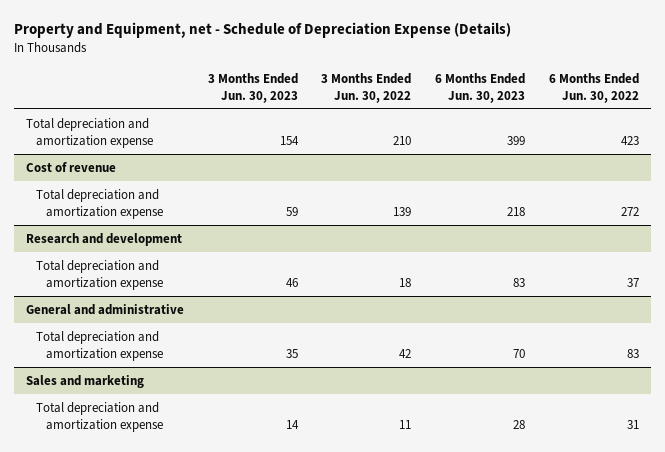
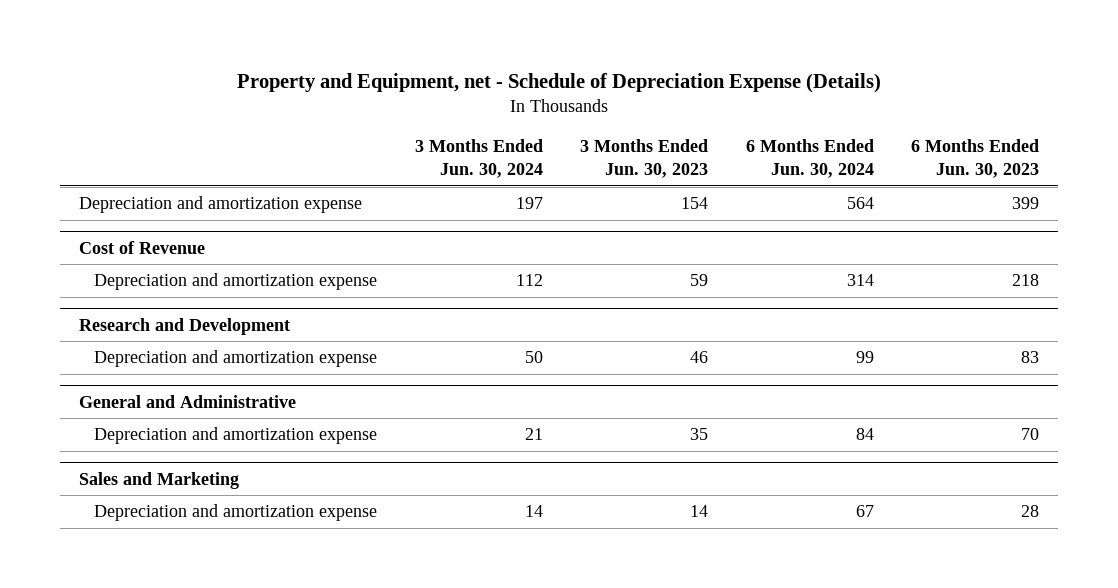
[321,72,412,103] 3 Months Ended Jun. 30, 2022 -> none
[548,72,639,103] 6 Months Ended Jun. 30, 2022 -> none
none -> [414,139,543,178] 3 Months Ended Jun. 30, 2024
none -> [745,139,874,178] 6 Months Ended Jun. 30, 2024
[25,117,153,148] Total depreciation and amortization expense -> [79,196,363,214] Depreciation and amortization expense
[25,161,116,172] Cost of revenue -> [79,240,206,254] Cost of Revenue
[35,188,163,219] Total depreciation and amortization expense -> [94,273,378,291] Depreciation and amortization expense
[25,232,182,246] Research and development -> [79,317,291,335] Research and Development
[35,259,163,290] Total depreciation and amortization expense -> [94,350,378,368] Depreciation and amortization expense
[25,303,184,315] General and administrative -> [79,394,297,408] General and Administrative
[35,330,163,361] Total depreciation and amortization expense -> [94,427,378,445] Depreciation and amortization expense
[25,374,144,388] Sales and marketing -> [79,471,240,489] Sales and Marketing
[35,401,163,432] Total depreciation and amortization expense -> [94,504,378,522] Depreciation and amortization expense

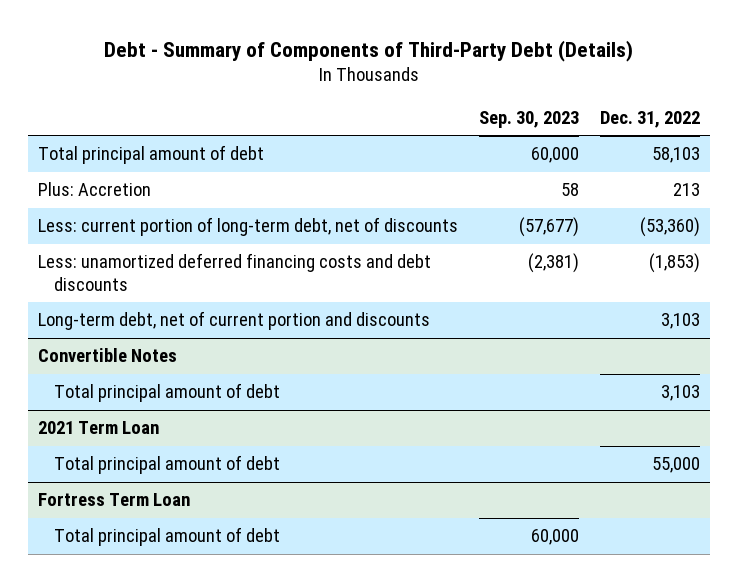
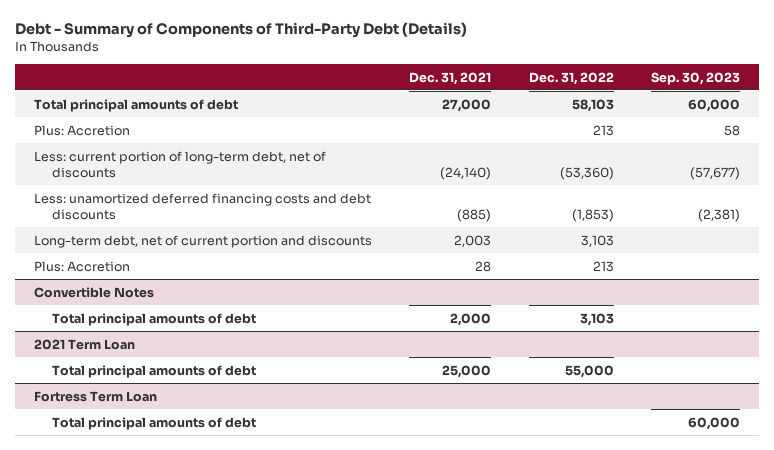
none -> [409,71,492,85] Dec. 31, 2021
[38,145,265,165] Total principal amount of debt -> [33,98,238,112] Total principal amounts of debt
none -> [33,260,130,272] Plus: Accretion
[53,383,280,403] Total principal amount of debt -> [51,312,256,326] Total principal amounts of debt
[53,455,280,475] Total principal amount of debt -> [51,364,256,378] Total principal amounts of debt
[53,527,280,547] Total principal amount of debt -> [51,416,256,430] Total principal amounts of debt

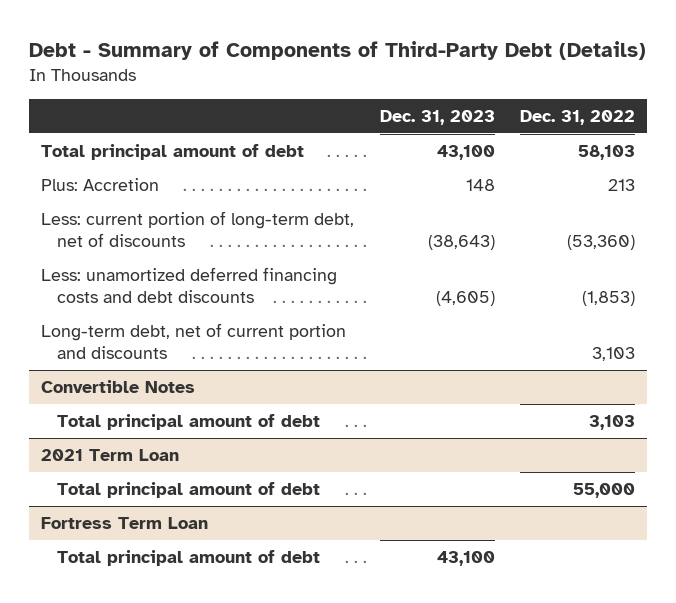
[409,71,492,85] Dec. 31, 2021 -> none
[651,71,741,85] Sep. 30, 2023 -> none
none -> [379,109,495,125] Dec. 31, 2023
[33,98,238,112] Total principal amounts of debt -> [41,144,305,161] Total principal amount of debt
[33,260,130,272] Plus: Accretion -> none
[51,312,256,326] Total principal amounts of debt -> [57,414,321,431] Total principal amount of debt
[51,364,256,378] Total principal amounts of debt -> [57,482,321,499] Total principal amount of debt
[51,416,256,430] Total principal amounts of debt -> [57,550,321,567] Total principal amount of debt

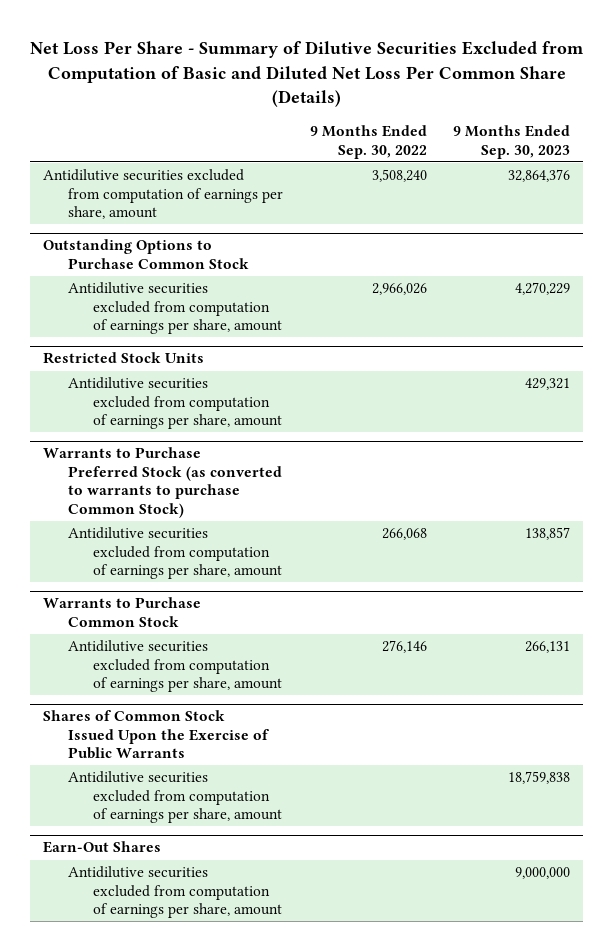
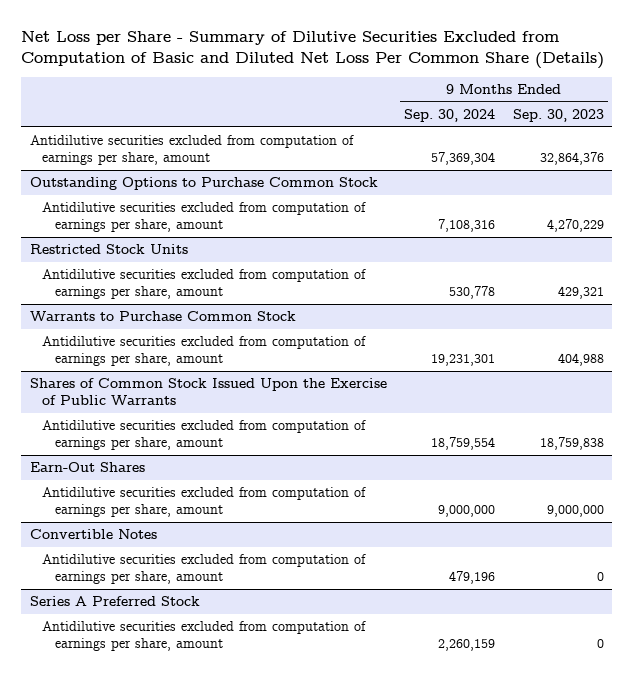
[29,41,584,108] Net Loss Per Share - Summary of Dilutive Securities Excluded from Computation of Basic and Diluted Net Loss Per Common Share (Details) -> [21,31,605,70] Net Loss per Share - Summary of Dilutive Securities Excluded from Computation of Basic and Diluted Net Loss Per Common Share (Details)
[309,125,427,159] 9 Months Ended Sep. 30, 2022 -> none
none -> [404,108,496,122] Sep. 30, 2024
[43,447,283,518] Warrants to Purchase Preferred Stock (as converted to warrants to purchase Common Stock) -> none
[68,527,282,580] Antidilutive securities excluded from computation of earnings per share, amount -> none
[525,641,571,654] 266,131 -> [557,353,604,367] 404,988
none -> [29,529,157,540] Convertible Notes
none -> [42,554,367,585] Antidilutive securities excluded from computation of earnings per share, amount
none -> [29,596,200,607] Series A Preferred Stock
none -> [42,621,367,652] Antidilutive securities excluded from computation of earnings per share, amount

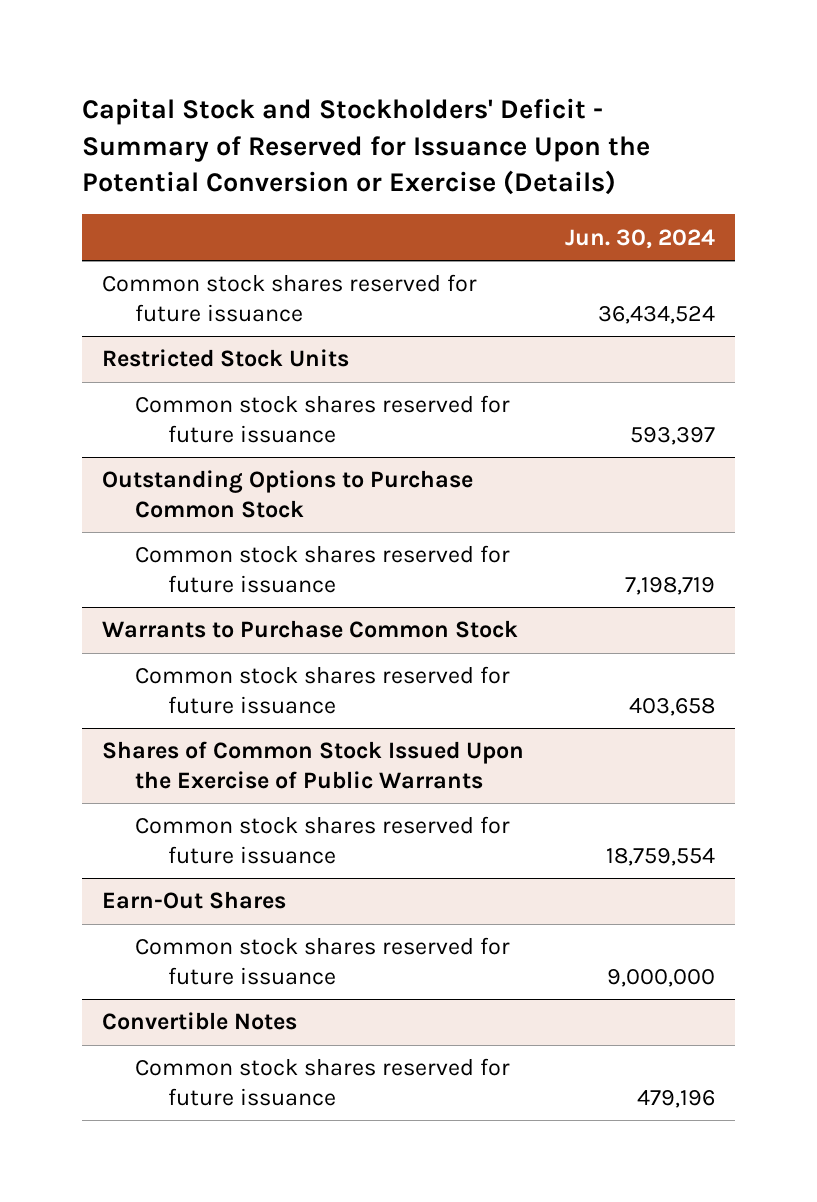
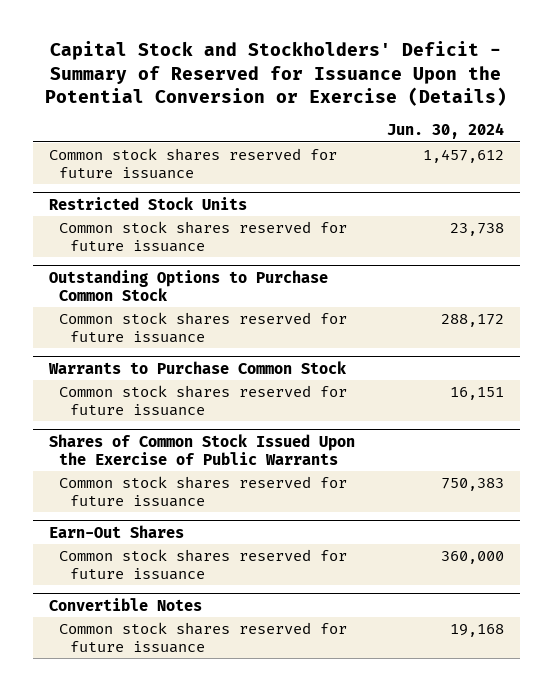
[597,305,715,324] 36,434,524 -> [422,148,504,163] 1,457,612
[629,426,715,445] 593,397 -> [449,222,504,236] 23,738
[624,576,715,595] 7,198,719 -> [440,313,504,327] 288,172
[628,697,715,716] 403,658 -> [449,386,504,400] 16,151
[605,847,715,866] 18,759,554 -> [440,477,504,491] 750,383
[606,968,715,987] 9,000,000 -> [440,550,504,564] 360,000
[636,1089,715,1108] 479,196 -> [449,623,504,637] 19,168

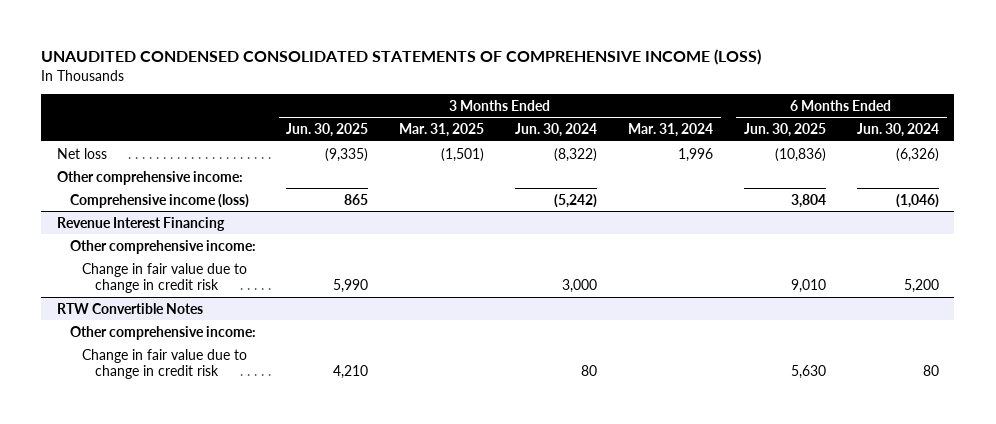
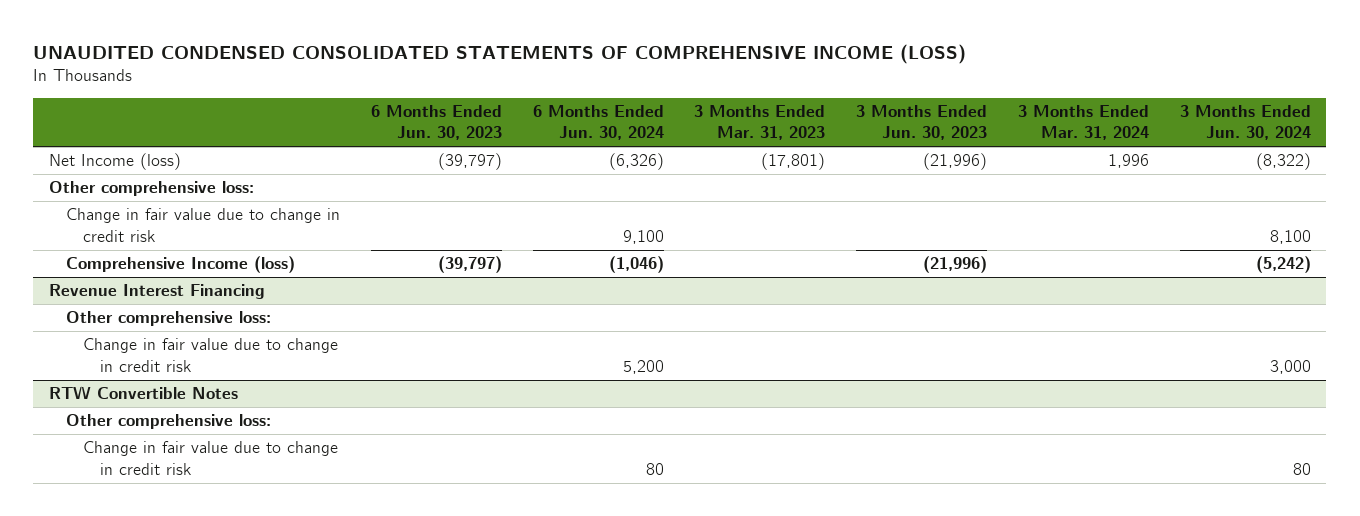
[286,123,369,138] Jun. 30, 2025 -> none
[399,123,485,138] Mar. 31, 2025 -> none
[744,123,827,138] Jun. 30, 2025 -> none
none -> [370,104,502,141] 6 Months Ended Jun. 30, 2023
none -> [694,104,826,141] 3 Months Ended Mar. 31, 2023
none -> [856,104,988,141] 3 Months Ended Jun. 30, 2023
[56,147,107,159] Net loss -> [48,153,181,171] Net Income (loss)
[56,170,243,185] Other comprehensive income: -> [48,181,254,197] Other comprehensive loss:
none -> [65,208,340,242] Change in fair value due to change in credit risk
[69,193,249,208] Comprehensive income (loss) -> [65,256,295,274] Comprehensive Income (loss)
[69,239,256,254] Other comprehensive income: -> [65,311,271,327] Other comprehensive loss:
[69,325,256,340] Other comprehensive income: -> [65,414,271,430] Other comprehensive loss:

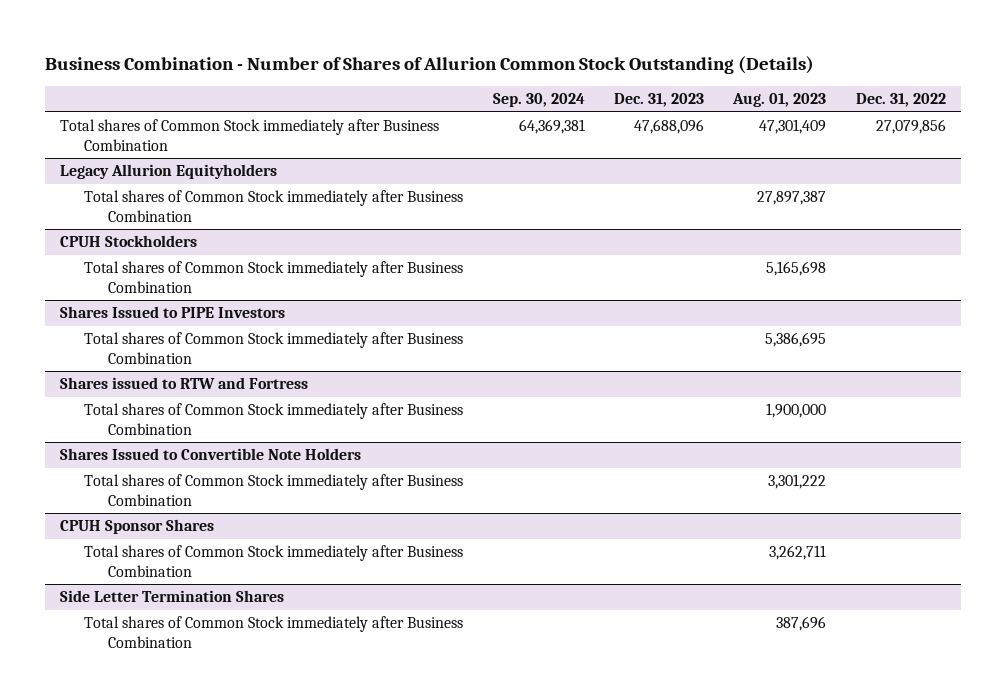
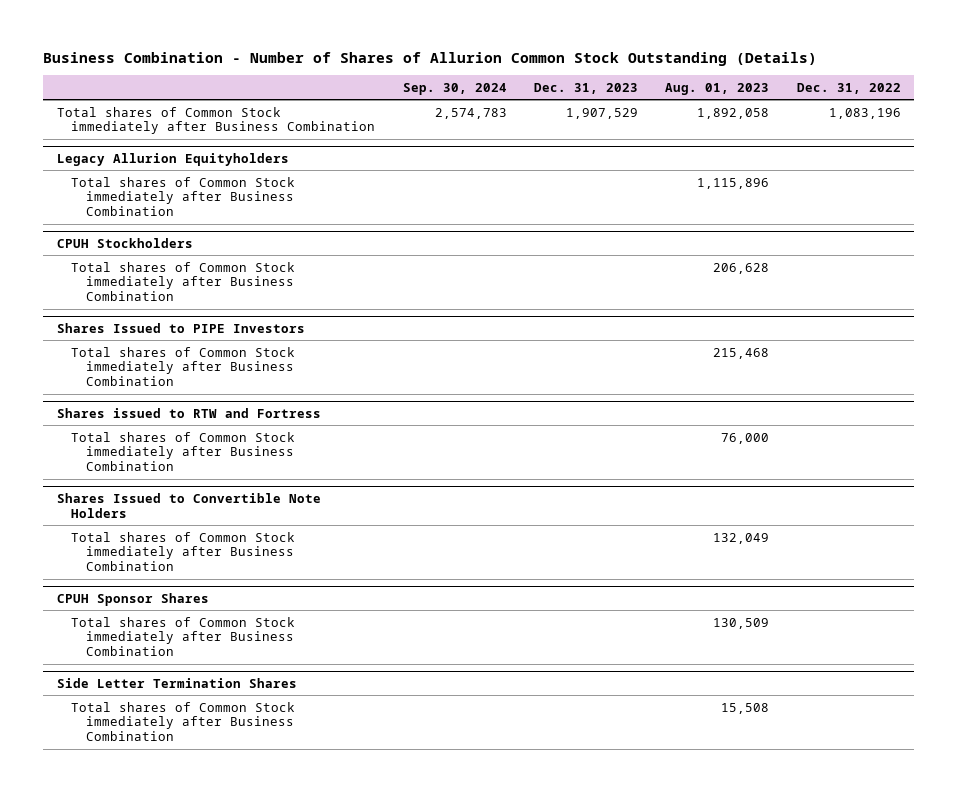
[518,119,585,135] 64,369,381 -> [434,107,507,119] 2,574,783
[634,119,705,135] 47,688,096 -> [566,107,639,119] 1,907,529
[759,119,827,135] 47,301,409 -> [697,107,770,119] 1,892,058
[875,119,946,135] 27,079,856 -> [828,107,901,119] 1,083,196
[757,191,827,206] 27,897,387 -> [697,177,770,189] 1,115,896
[766,261,827,277] 5,165,698 -> [713,262,770,274] 206,628
[765,332,827,348] 5,386,695 -> [713,347,770,359] 215,468
[766,403,827,419] 1,900,000 -> [721,432,770,444] 76,000
[768,474,827,490] 3,301,222 -> [713,532,770,544] 132,049
[769,545,827,561] 3,262,711 -> [713,617,770,629] 130,509
[776,616,827,632] 387,696 -> [721,702,770,714] 15,508

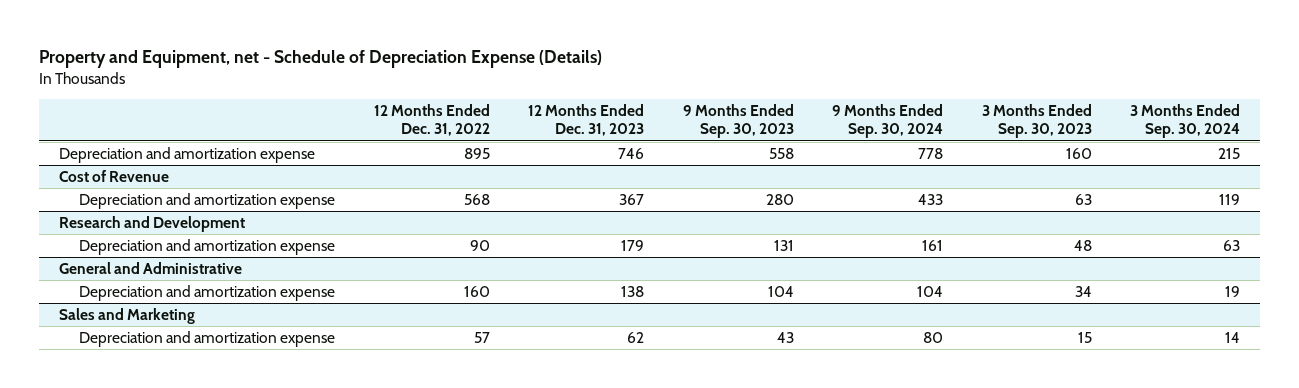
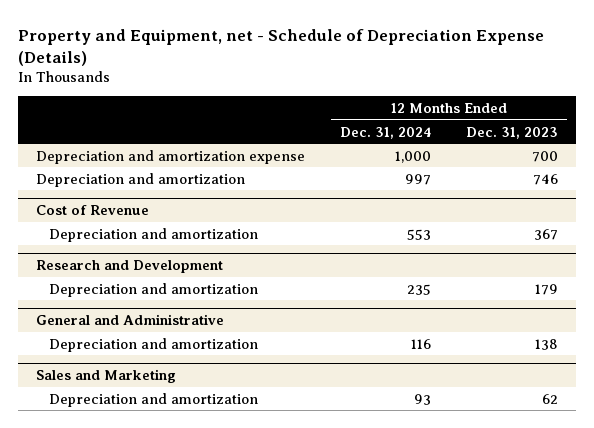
[373,104,490,137] 12 Months Ended Dec. 31, 2022 -> none
[682,104,794,139] 9 Months Ended Sep. 30, 2023 -> none
[832,104,944,139] 9 Months Ended Sep. 30, 2024 -> none
[981,104,1092,139] 3 Months Ended Sep. 30, 2023 -> none
[1130,104,1241,139] 3 Months Ended Sep. 30, 2024 -> none
none -> [340,126,432,139] Dec. 31, 2024
[618,148,645,160] 746 -> [532,150,559,162] 700
none -> [36,172,246,187] Depreciation and amortization
[79,193,336,210] Depreciation and amortization expense -> [48,227,258,242] Depreciation and amortization
[79,239,336,256] Depreciation and amortization expense -> [48,282,258,297] Depreciation and amortization
[79,285,336,302] Depreciation and amortization expense -> [48,337,258,352] Depreciation and amortization
[79,331,336,348] Depreciation and amortization expense -> [48,392,258,407] Depreciation and amortization

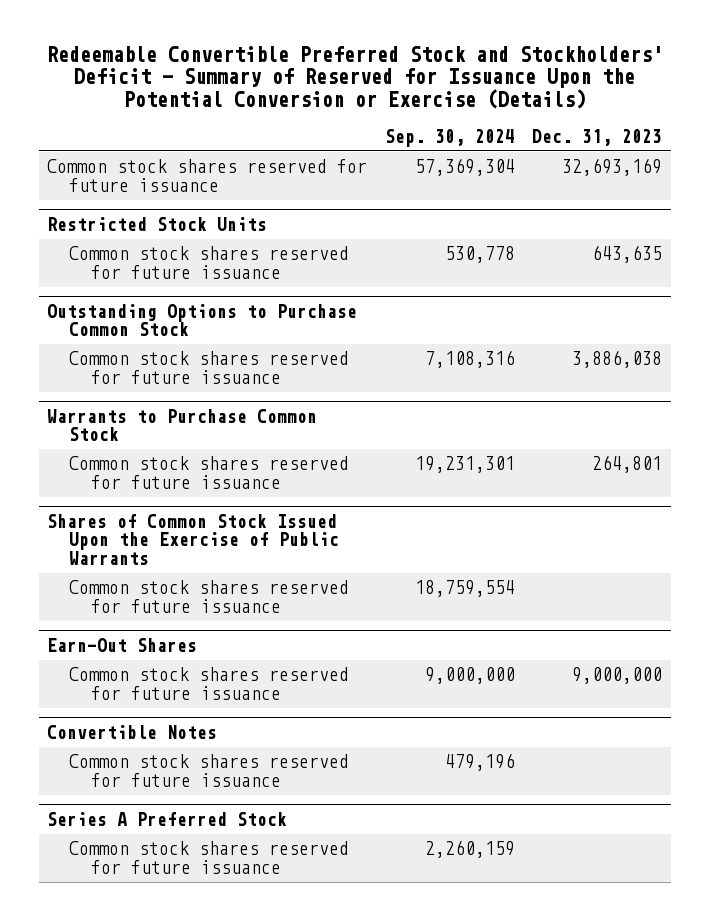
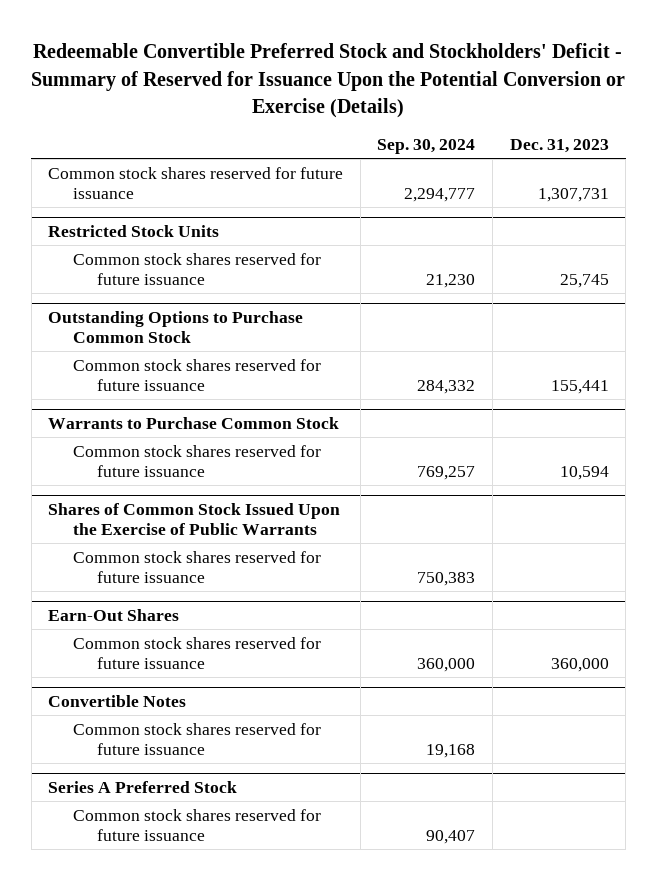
[414,158,515,177] 57,369,304 -> [404,188,476,203] 2,294,777
[562,158,663,177] 32,693,169 -> [537,188,609,203] 1,307,731
[444,246,515,264] 530,778 -> [426,274,476,289] 21,230
[592,245,663,264] 643,635 -> [559,274,609,289] 25,745
[424,350,515,369] 7,108,316 -> [417,380,476,395] 284,332
[572,350,663,369] 3,886,038 -> [550,380,609,395] 155,441
[414,456,515,474] 19,231,301 -> [417,466,476,481] 769,257
[592,455,663,474] 264,801 -> [559,466,609,481] 10,594
[414,580,515,598] 18,759,554 -> [417,572,476,587] 750,383
[424,667,515,685] 9,000,000 -> [417,658,476,673] 360,000
[572,667,663,685] 9,000,000 -> [550,658,609,673] 360,000
[444,753,515,772] 479,196 -> [426,744,476,759] 19,168
[424,840,515,859] 2,260,159 -> [426,830,476,845] 90,407

